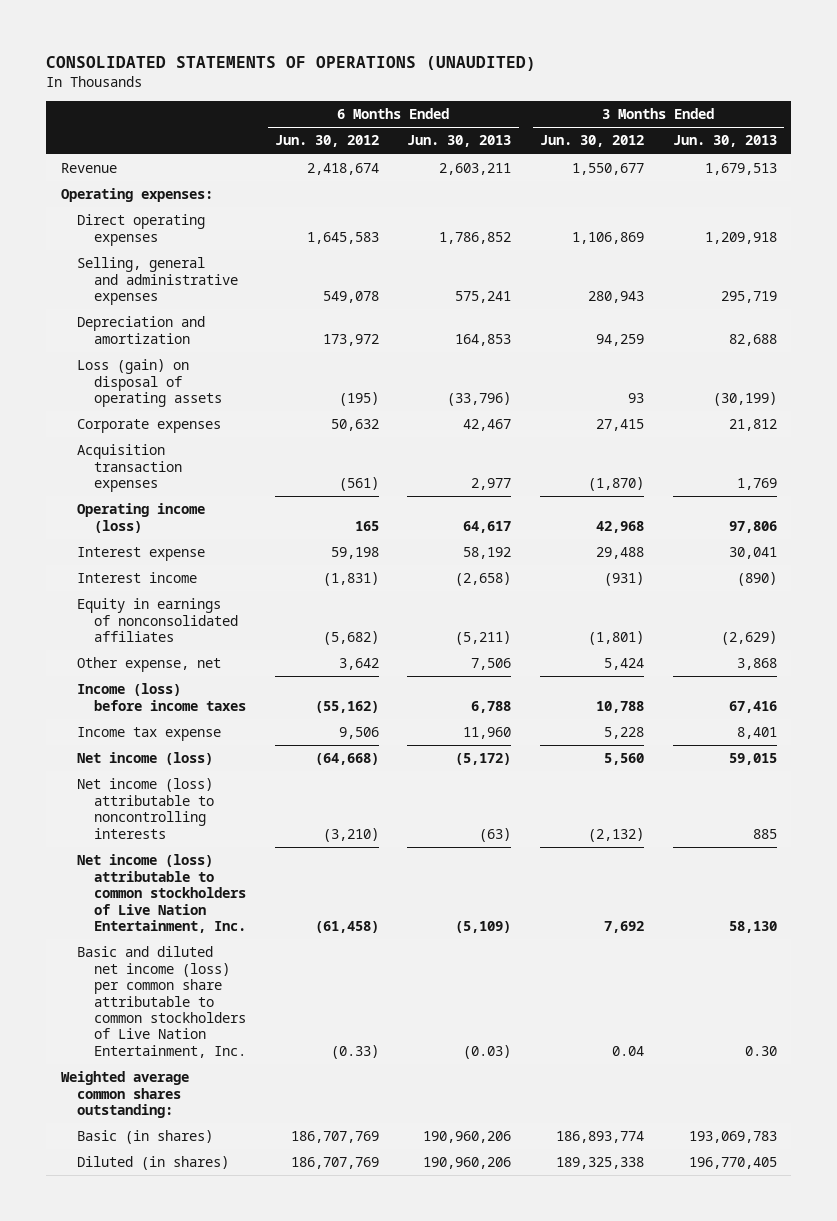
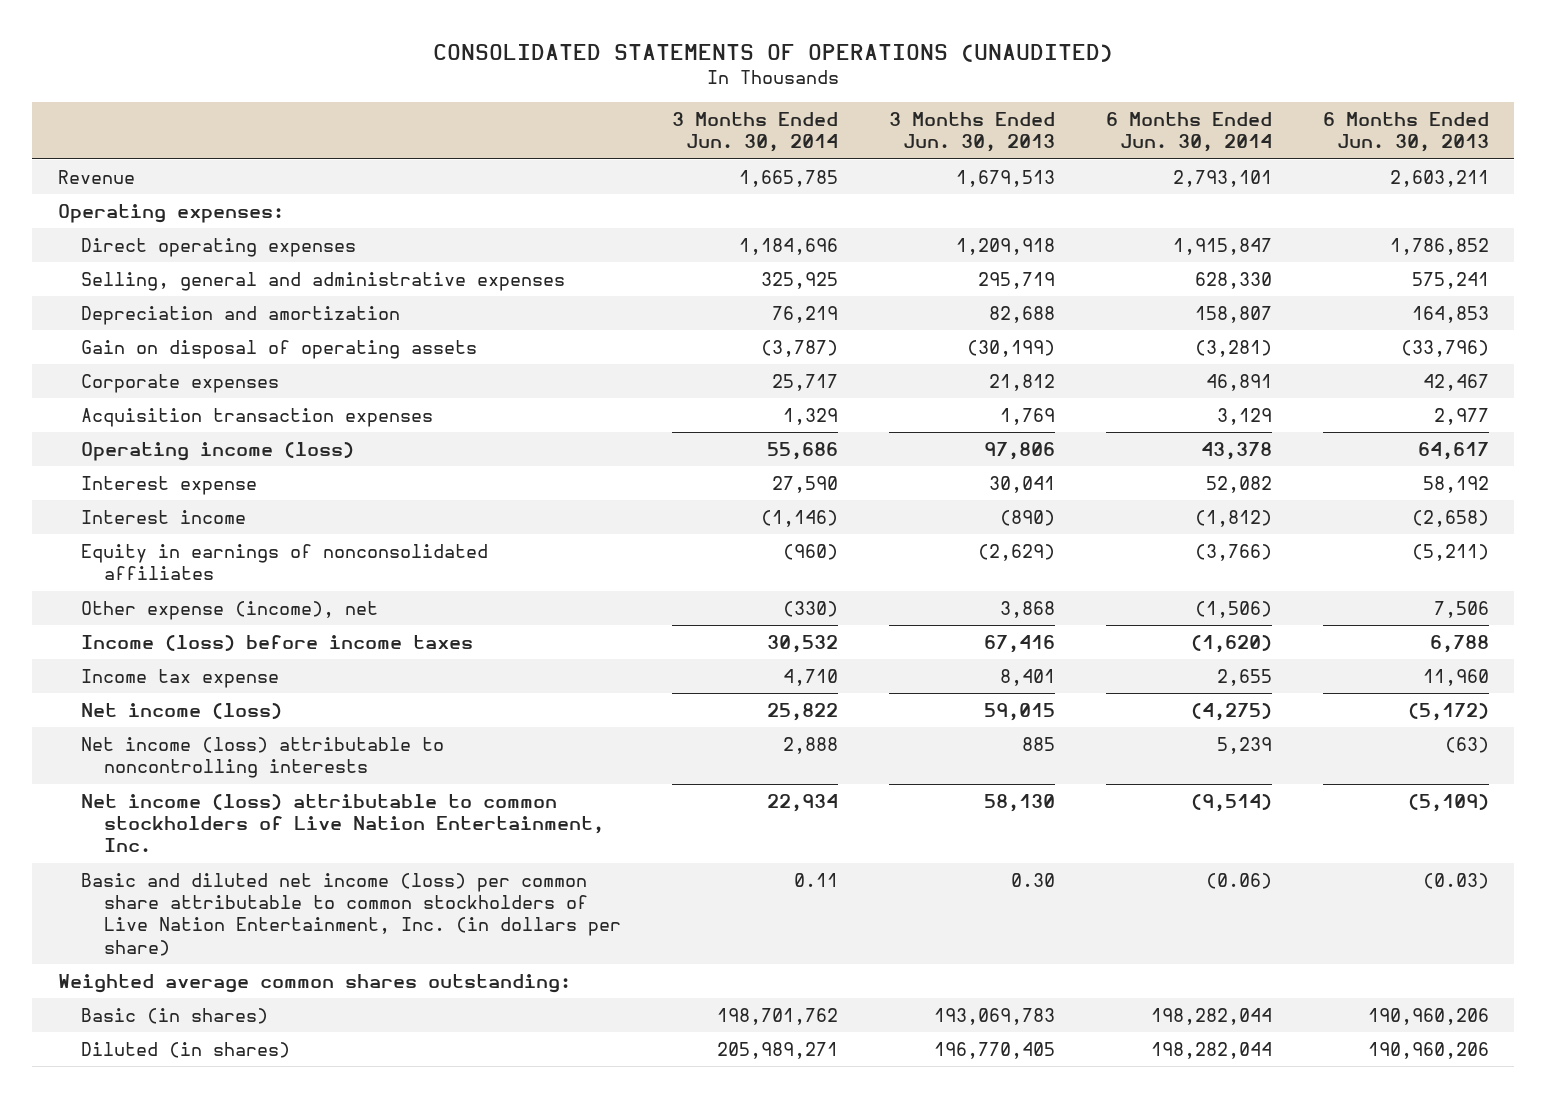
[274,135,379,148] Jun. 30, 2012 -> none
[540,135,645,148] Jun. 30, 2012 -> none
none -> [671,111,838,153] 3 Months Ended Jun. 30, 2014
none -> [1105,111,1272,153] 6 Months Ended Jun. 30, 2014
[77,359,223,408] Loss (gain) on disposal of operating assets -> [80,340,477,360] Gain on disposal of operating assets
[77,657,222,673] Other expense, net -> [80,601,378,621] Other expense (income), net
[77,946,247,1058] Basic and diluted net income (loss) per common share attributable to common stockholders of Live Nation Entertainment, Inc. -> [80,873,621,956] Basic and diluted net income (loss) per common share attributable to common stockholders of Live Nation Entertainment, Inc. (in dollars per share)

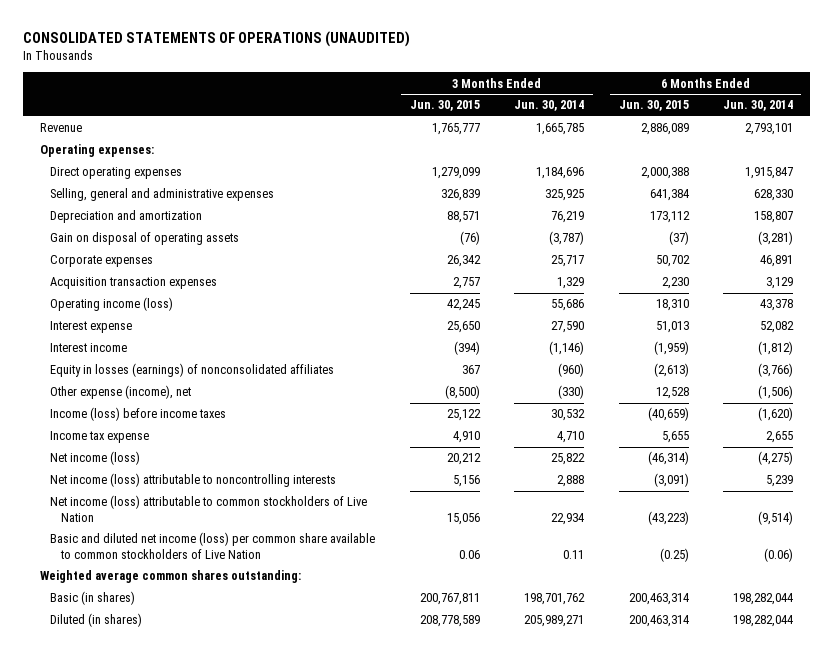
[888,111,1055,153] 3 Months Ended Jun. 30, 2013 -> none
[1322,111,1489,153] 6 Months Ended Jun. 30, 2013 -> none
none -> [409,100,480,112] Jun. 30, 2015
none -> [618,100,689,112] Jun. 30, 2015
[80,544,488,581] Equity in earnings of nonconsolidated affiliates -> [50,363,335,378] Equity in losses (earnings) of nonconsolidated affiliates
[80,794,604,853] Net income (loss) attributable to common stockholders of Live Nation Entertainment, Inc. -> [50,495,368,522] Net income (loss) attributable to common stockholders of Live Nation
[80,873,621,956] Basic and diluted net income (loss) per common share attributable to common stockholders of Live Nation Entertainment, Inc. (in dollars per share) -> [50,532,376,559] Basic and diluted net income (loss) per common share available to common stockholders of Live Nation

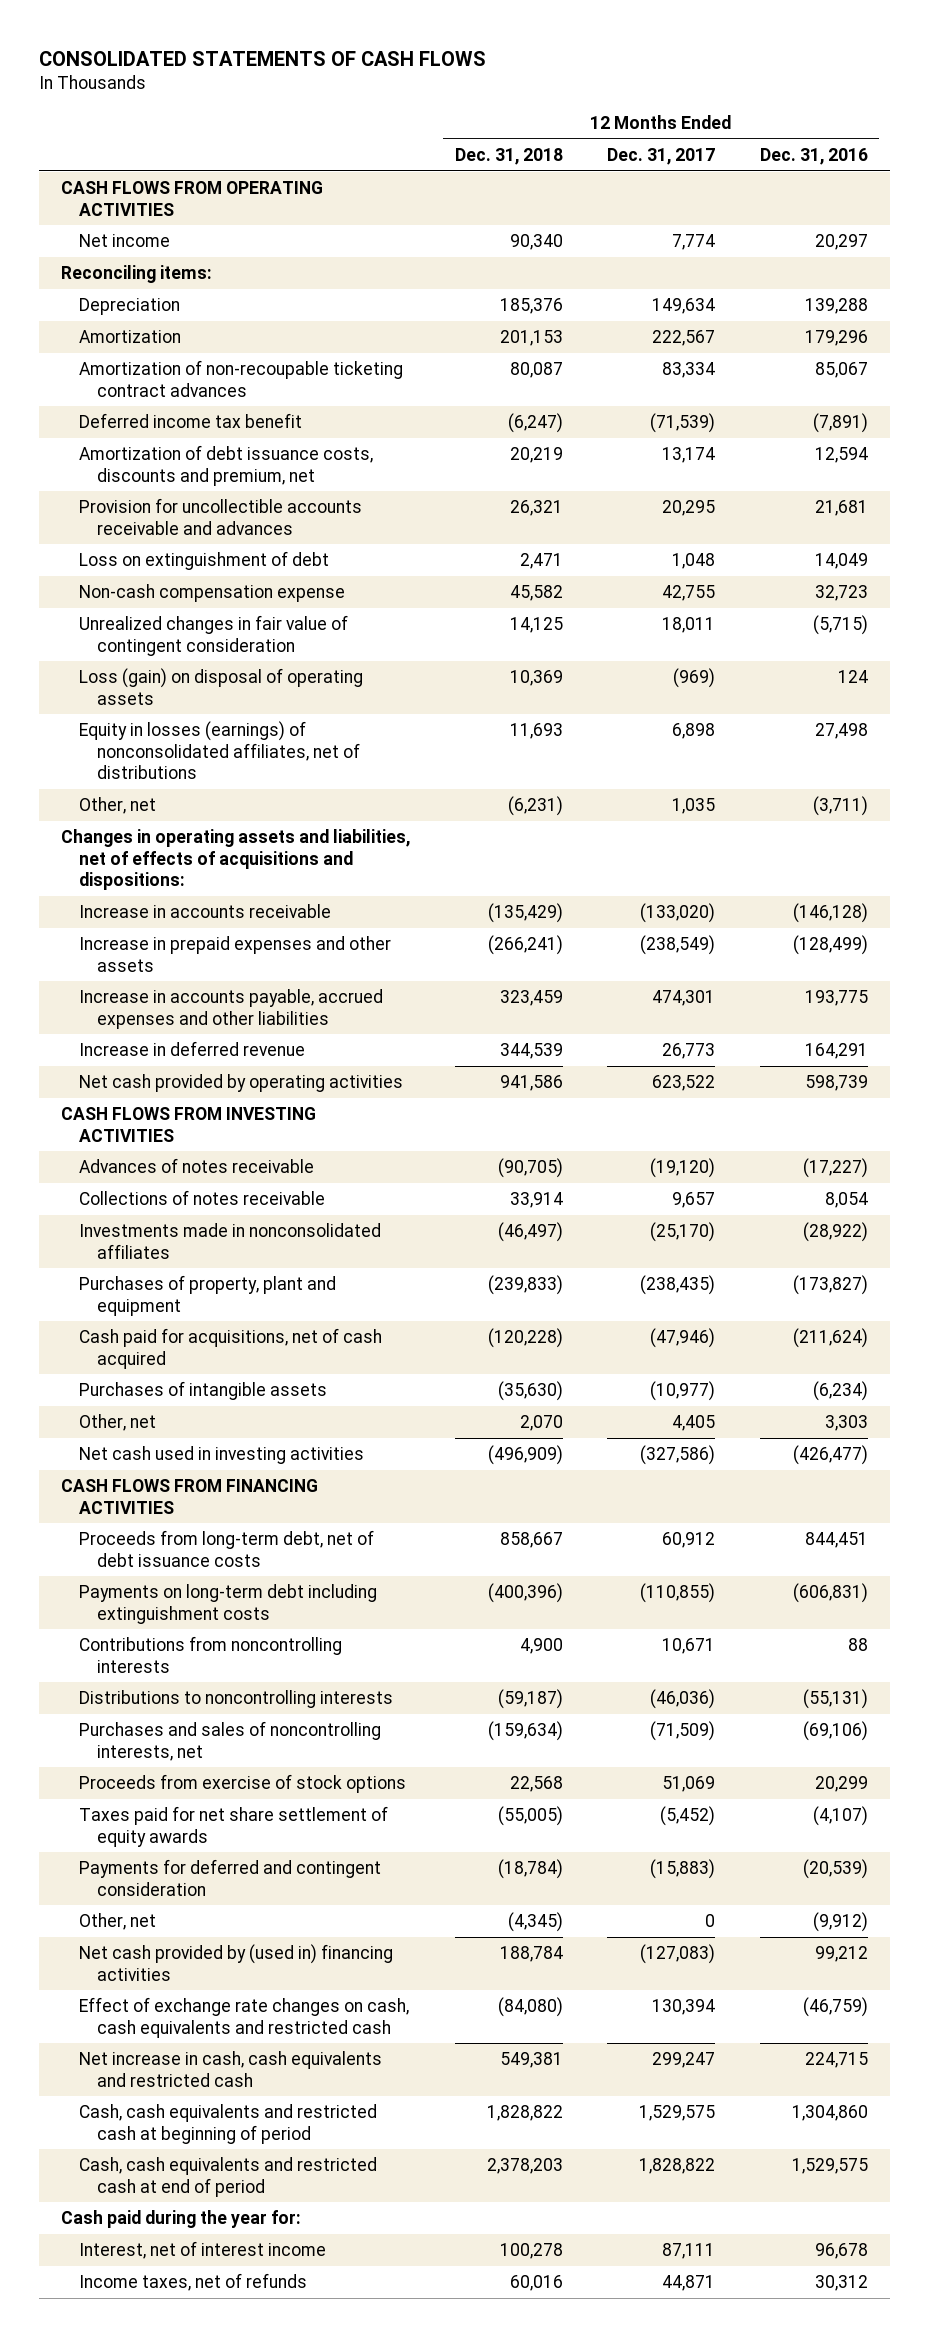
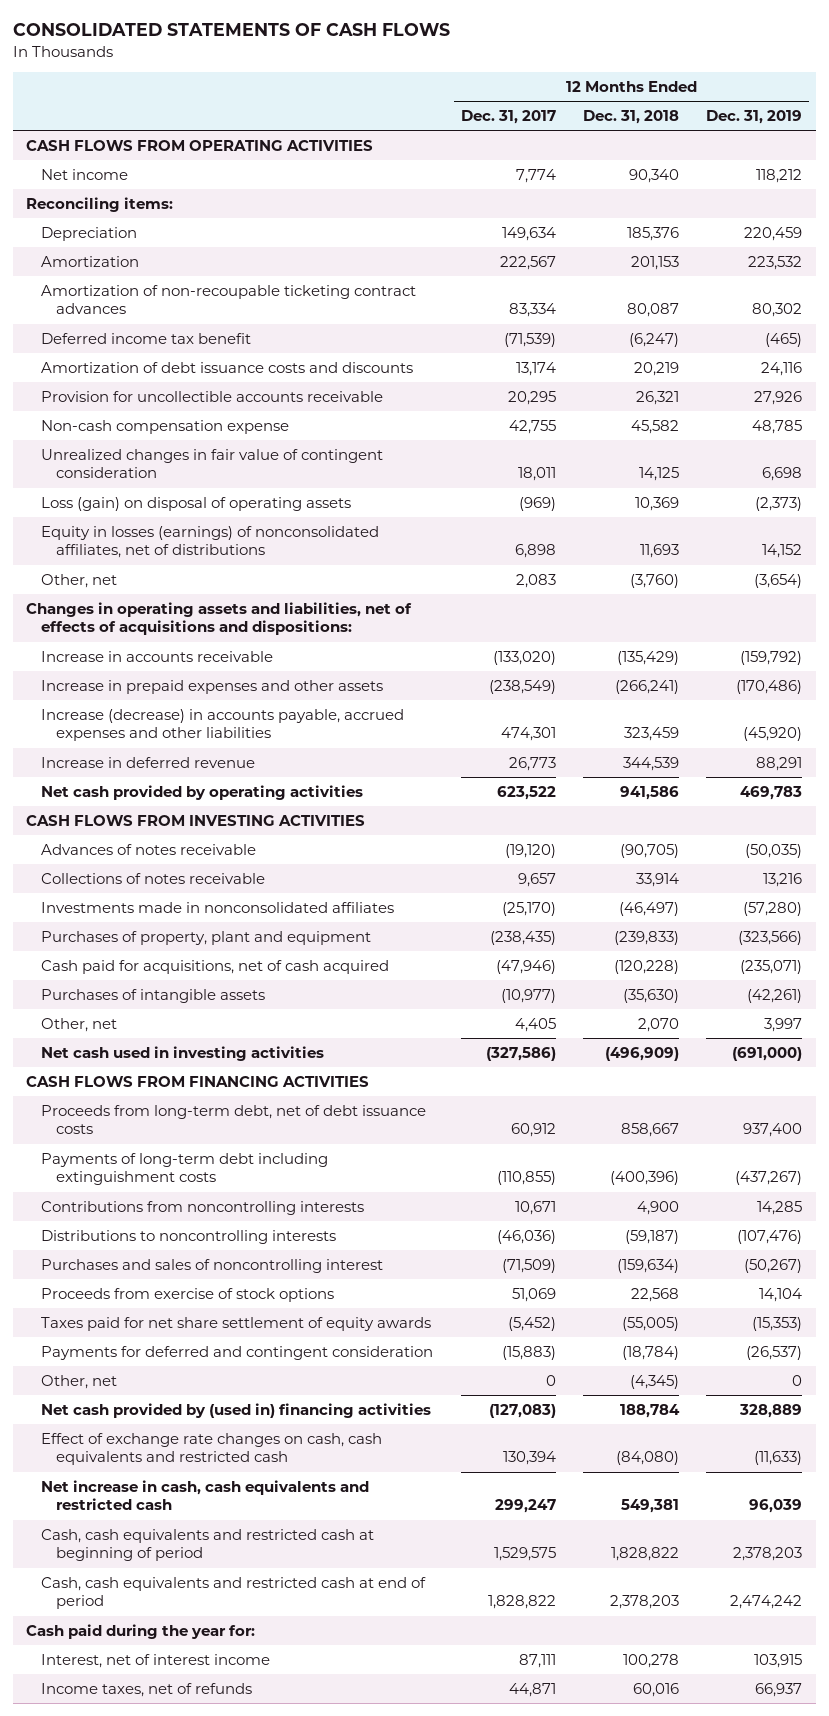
[759,147,868,165] Dec. 31, 2016 -> none
none -> [706,110,803,125] Dec. 31, 2019
[79,551,330,571] Loss on extinguishment of debt -> none
[79,445,374,486] Amortization of debt issuance costs, discounts and premium, net -> [41,361,414,373] Amortization of debt issuance costs and discounts
[79,498,363,535] Provision for uncollectible accounts receivable and advances -> [41,390,384,402] Provision for uncollectible accounts receivable
[507,796,563,817] (6,231) -> [630,573,680,588] (3,760)
[672,798,716,815] 1,035 -> [515,573,556,588] 2,083
[79,989,384,1029] Increase in accounts payable, accrued expenses and other liabilities -> [41,708,405,742] Increase (decrease) in accounts payable, accrued expenses and other liabilities
[79,1584,378,1624] Payments on long-term debt including extinguishment costs -> [41,1152,329,1186] Payments of long-term debt including extinguishment costs
[79,1721,382,1761] Purchases and sales of noncontrolling interests, net -> [41,1258,384,1273] Purchases and sales of noncontrolling interest

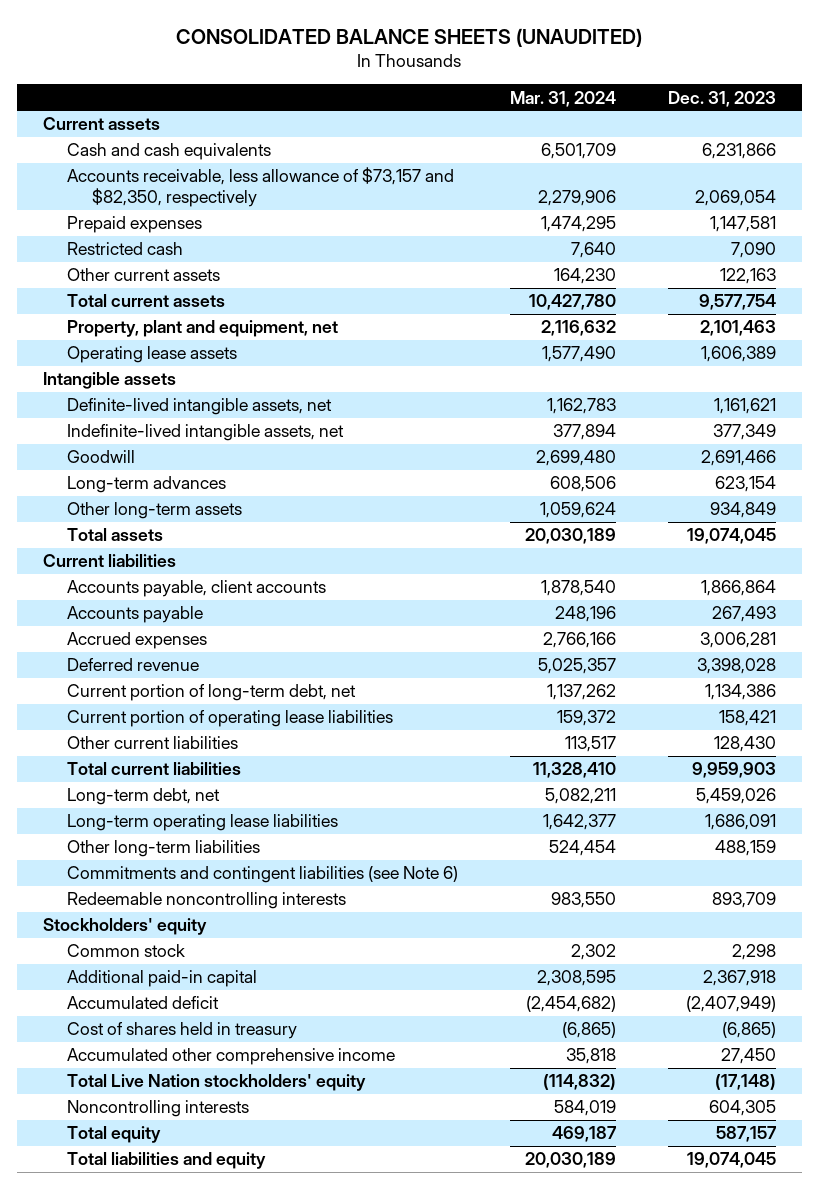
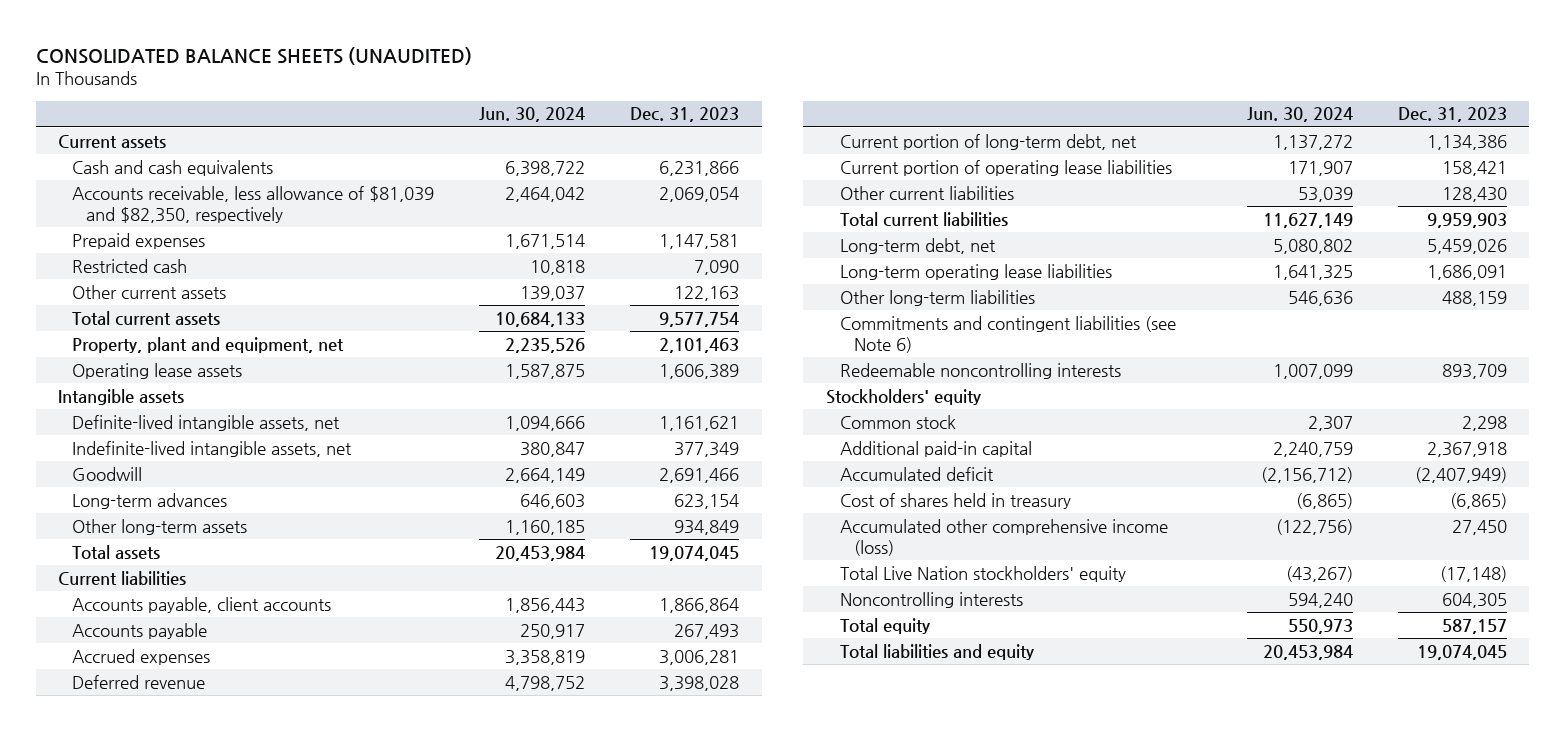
[510,90,617,107] Mar. 31, 2024 -> none
none -> [479,107,586,123] Jun. 30, 2024
[67,167,455,208] Accounts receivable, less allowance of $73,157 and $82,350, respectively -> [72,185,435,223] Accounts receivable, less allowance of $81,039 and $82,350, respectively
[67,1048,396,1066] Accumulated other comprehensive income -> [839,518,1168,556] Accumulated other comprehensive income (loss)

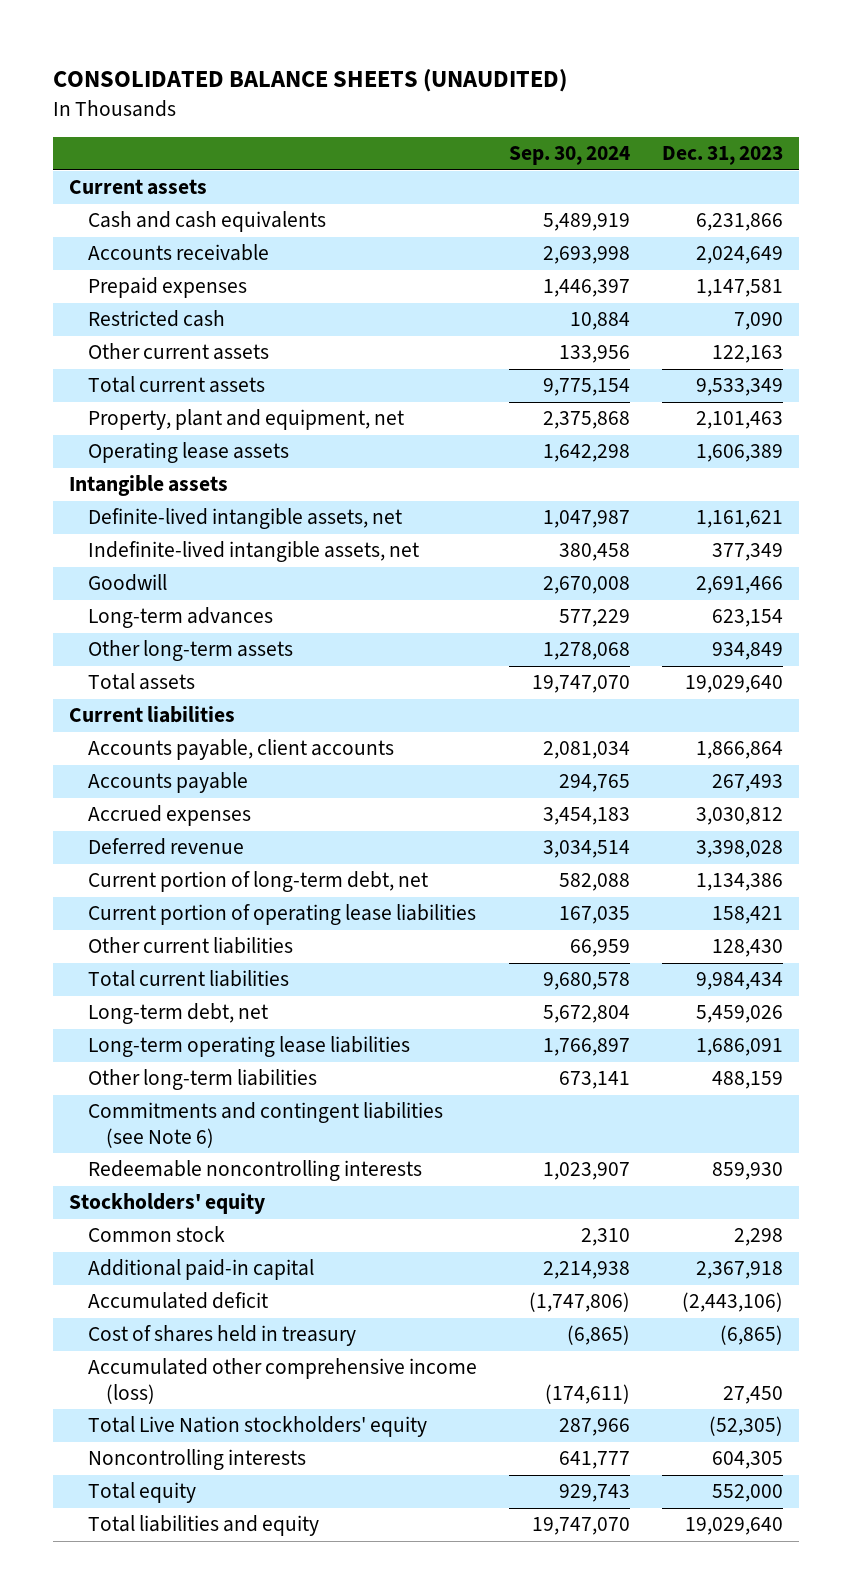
[479,107,586,123] Jun. 30, 2024 -> none
none -> [508,146,630,166] Sep. 30, 2024
[72,185,435,223] Accounts receivable, less allowance of $81,039 and $82,350, respectively -> none
none -> [87,244,269,262] Accounts receivable
[659,311,740,327] 9,577,754 -> [696,378,784,397] 9,533,349
[649,545,740,561] 19,074,045 -> [685,675,784,694] 19,029,640
[659,649,740,665] 3,006,281 -> [696,807,784,826] 3,030,812
[1426,212,1507,228] 9,959,903 -> [696,972,784,991] 9,984,434
[1441,363,1507,379] 893,709 -> [712,1162,784,1181] 859,930
[1414,466,1507,483] (2,407,949) -> [682,1292,784,1313] (2,443,106)
[1439,565,1507,582] (17,148) -> [709,1416,784,1437] (52,305)
[1441,618,1507,634] 587,157 -> [712,1484,784,1503] 552,000
[1416,644,1507,660] 19,074,045 -> [685,1517,784,1536] 19,029,640

